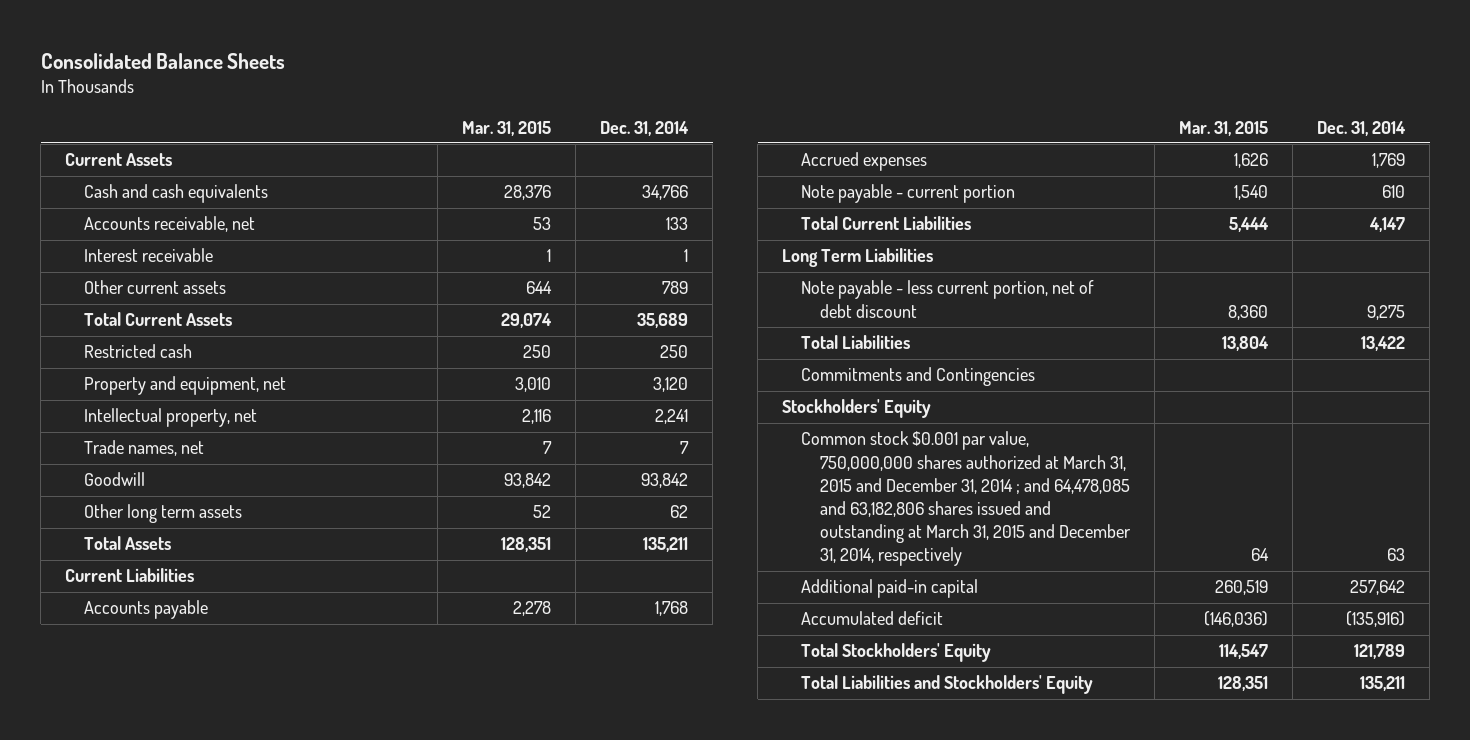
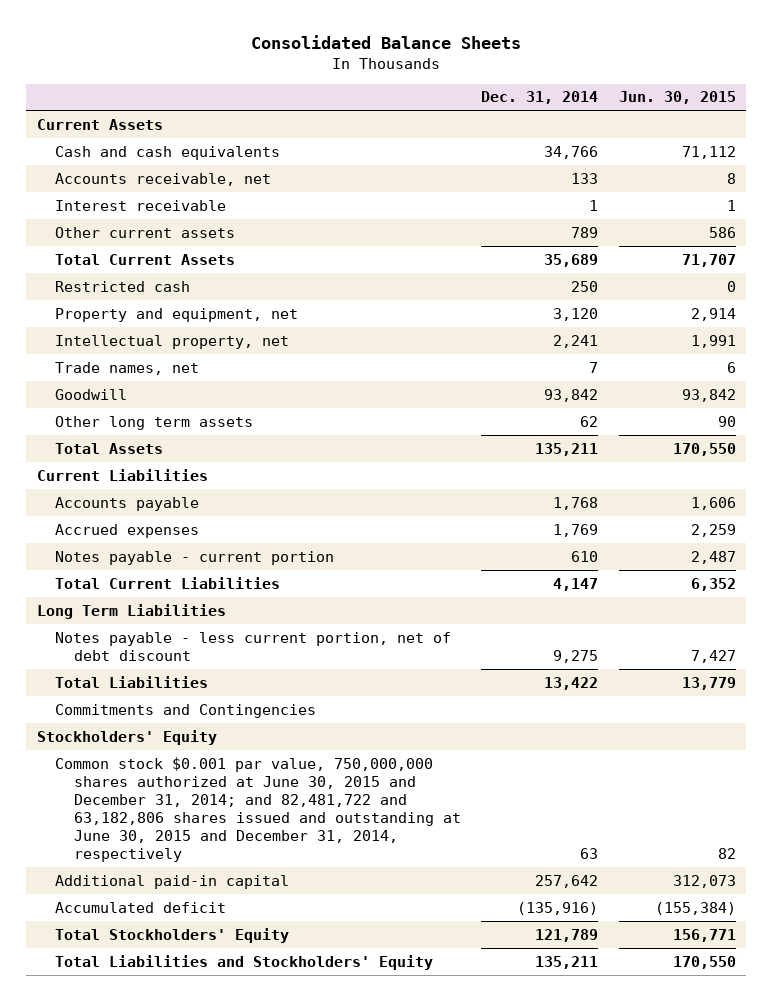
[462,120,552,136] Mar. 31, 2015 -> none
none -> [618,91,736,105] Jun. 30, 2015
[801,184,1016,204] Note payable - current portion -> [55,550,335,565] Notes payable - current portion
[801,280,1095,318] Note payable - less current portion, net of debt discount -> [55,631,452,661] Notes payable - less current portion, net of debt discount
[801,431,1132,567] Common stock $0.001 par value, 750,000,000 shares authorized at March 31, 2015 and December 31, 2014 ; and 64,478,085 and 63,182,806 shares issued and outstanding at March 31, 2015 and December 31, 2014, respectively -> [55,756,462,863] Common stock $0.001 par value, 750,000,000 shares authorized at June 30, 2015 and December 31, 2014; and 82,481,722 and 63,182,806 shares issued and outstanding at June 30, 2015 and December 31, 2014, respectively

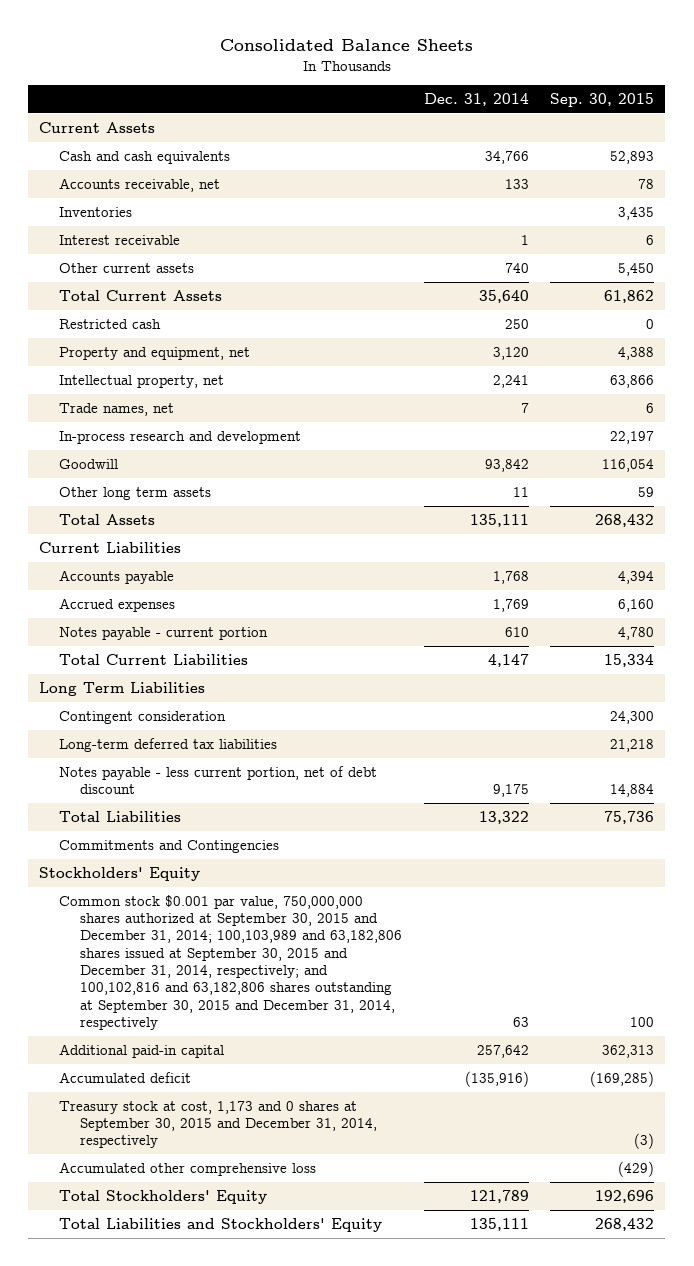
[618,91,736,105] Jun. 30, 2015 -> none
none -> [550,93,655,108] Sep. 30, 2015
none -> [59,206,133,217] Inventories
[571,226,599,238] 789 -> [504,262,529,273] 740
[544,253,599,267] 35,689 -> [478,289,529,303] 35,640
none -> [59,430,302,444] In-process research and development
[580,415,599,427] 62 -> [512,486,529,497] 11
[535,442,599,456] 135,211 -> [469,513,529,527] 135,111
none -> [59,710,227,724] Contingent consideration
none -> [59,737,278,752] Long-term deferred tax liabilities
[553,649,599,663] 9,275 -> [492,784,529,798] 9,175
[544,676,599,690] 13,422 -> [478,810,529,824] 13,322
[55,756,462,863] Common stock $0.001 par value, 750,000,000 shares authorized at June 30, 2015 and December 31, 2014; and 82,481,722 and 63,182,806 shares issued and outstanding at June 30, 2015 and December 31, 2014, respectively -> [59,894,402,1031] Common stock $0.001 par value, 750,000,000 shares authorized at September 30, 2015 and December 31, 2014; 100,103,989 and 63,182,806 shares issued at September 30, 2015 and December 31, 2014, respectively; and 100,102,816 and 63,182,806 shares outstanding at September 30, 2015 and December 31, 2014, respectively
none -> [59,1100,377,1149] Treasury stock at cost, 1,173 and 0 shares at September 30, 2015 and December 31, 2014, respectively
none -> [59,1161,317,1176] Accumulated other comprehensive loss
[535,955,599,969] 135,211 -> [469,1217,529,1231] 135,111

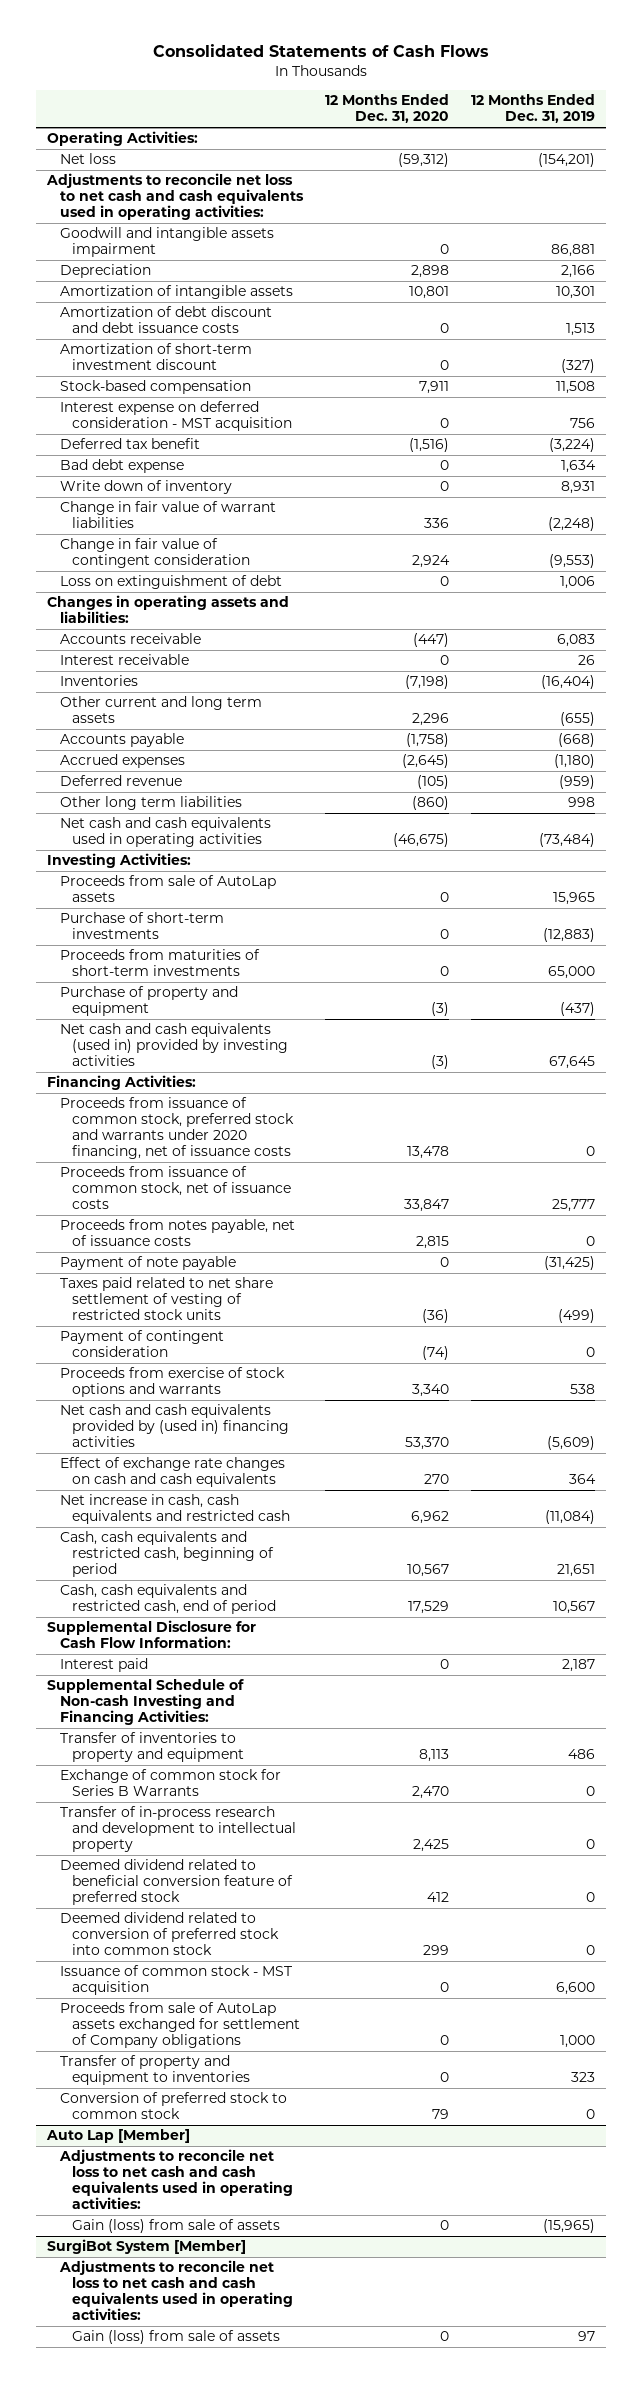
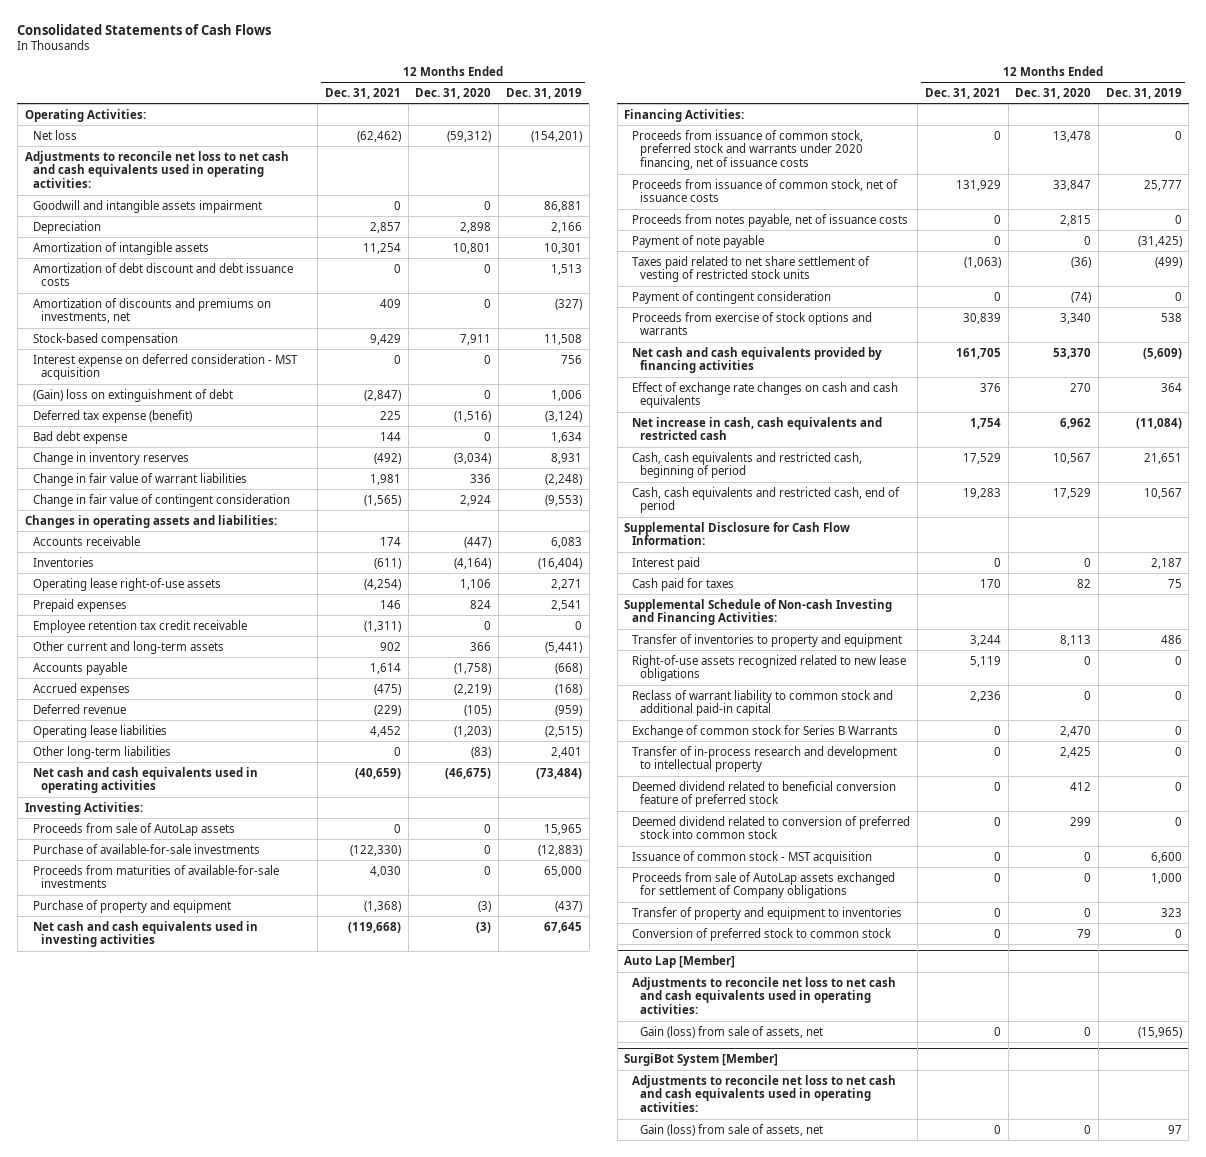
none -> [325,87,402,99] Dec. 31, 2021
[59,343,252,371] Amortization of short-term investment discount -> [32,297,271,324] Amortization of discounts and premiums on investments, net
none -> [32,388,233,402] (Gain) loss on extinguishment of debt
[59,438,200,450] Deferred tax benefit -> [32,409,192,423] Deferred tax expense (benefit)
[548,438,595,453] (3,224) -> [544,410,582,422] (3,124)
[59,480,232,495] Write down of inventory -> none
none -> [32,451,189,465] Change in inventory reserves
[59,575,282,590] Loss on extinguishment of debt -> none
[59,654,189,666] Interest receivable -> none
[404,675,449,690] (7,198) -> [454,557,492,569] (4,164)
none -> [32,577,221,591] Operating lease right-of-use assets
none -> [32,598,127,612] Prepaid expenses
none -> [32,619,247,633] Employee retention tax credit receivable
[59,696,262,724] Other current and long term assets -> [32,640,224,654] Other current and long-term assets
[411,713,449,727] 2,296 -> [470,641,492,651] 366
[559,712,595,727] (655) -> [544,641,582,653] (5,441)
[401,754,449,769] (2,645) -> [454,683,492,695] (2,219)
[553,754,595,769] (1,180) -> [554,683,582,695] (168)
none -> [32,724,167,738] Operating lease liabilities
[59,796,242,811] Other long term liabilities -> [32,745,171,759] Other long-term liabilities
[411,796,449,811] (860) -> [471,746,492,758] (83)
[567,797,595,808] 998 -> [550,746,582,758] 2,401
[59,912,224,940] Purchase of short-term investments -> [32,843,260,854] Purchase of available-for-sale investments
[59,949,260,977] Proceeds from maturities of short-term investments -> [32,864,279,889] Proceeds from maturities of available-for-sale investments
[59,1023,288,1067] Net cash and cash equivalents (used in) provided by investing activities -> [32,920,258,948] Net cash and cash equivalents used in investing activities
[59,1404,289,1448] Net cash and cash equivalents provided by (used in) financing activities -> [632,346,883,374] Net cash and cash equivalents provided by financing activities
none -> [632,577,735,591] Cash paid for taxes
none -> [632,654,907,682] Right-of-use assets recognized related to new lease obligations
none -> [632,689,894,717] Reclass of warrant liability to common stock and additional paid-in capital
[71,2219,280,2234] Gain (loss) from sale of assets -> [640,1025,824,1038] Gain (loss) from sale of assets, net
[71,2330,280,2345] Gain (loss) from sale of assets -> [640,1123,824,1136] Gain (loss) from sale of assets, net

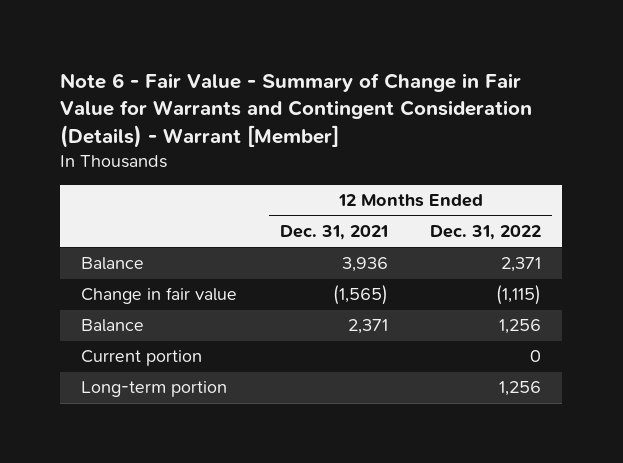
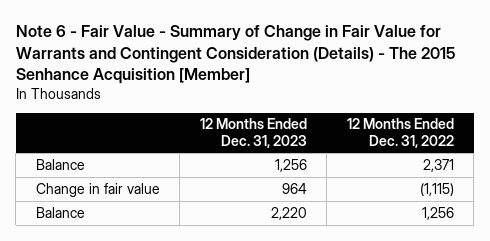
[60,72,533,149] Note 6 - Fair Value - Summary of Change in Fair Value for Warrants and Contingent Consideration (Details) - Warrant [Member] -> [15,25,455,85] Note 6 - Fair Value - Summary of Change in Fair Value for Warrants and Contingent Consideration (Details) - The 2015 Senhance Acquisition [Member]
[279,225,388,241] Dec. 31, 2021 -> none
none -> [199,118,307,148] 12 Months Ended Dec. 31, 2023
[81,350,203,367] Current portion -> none
[81,381,228,398] Long-term portion -> none

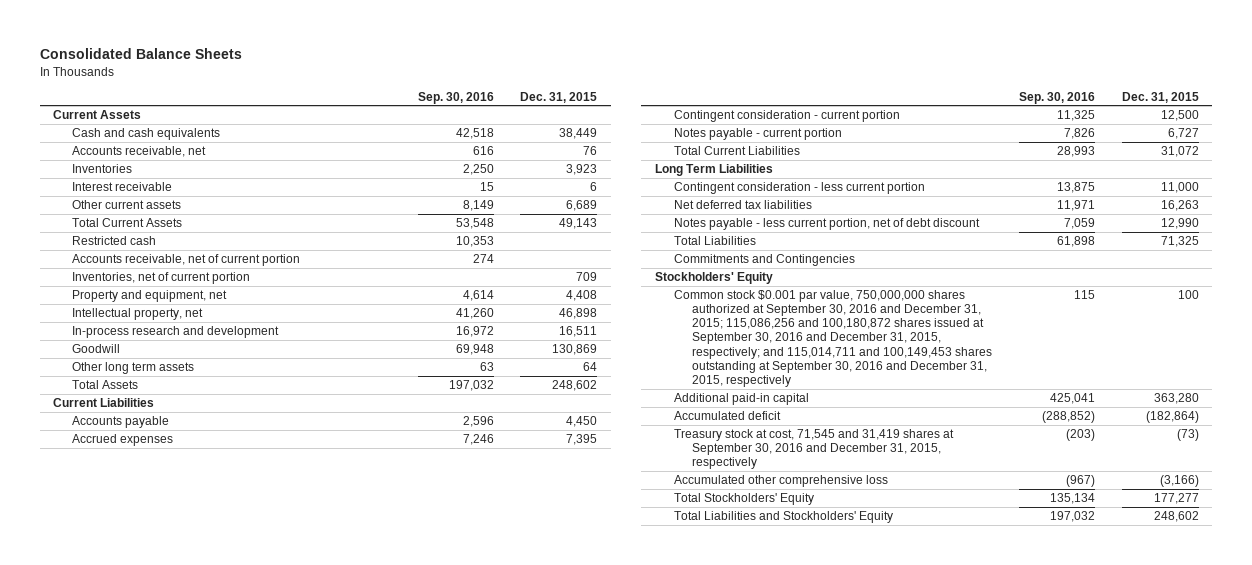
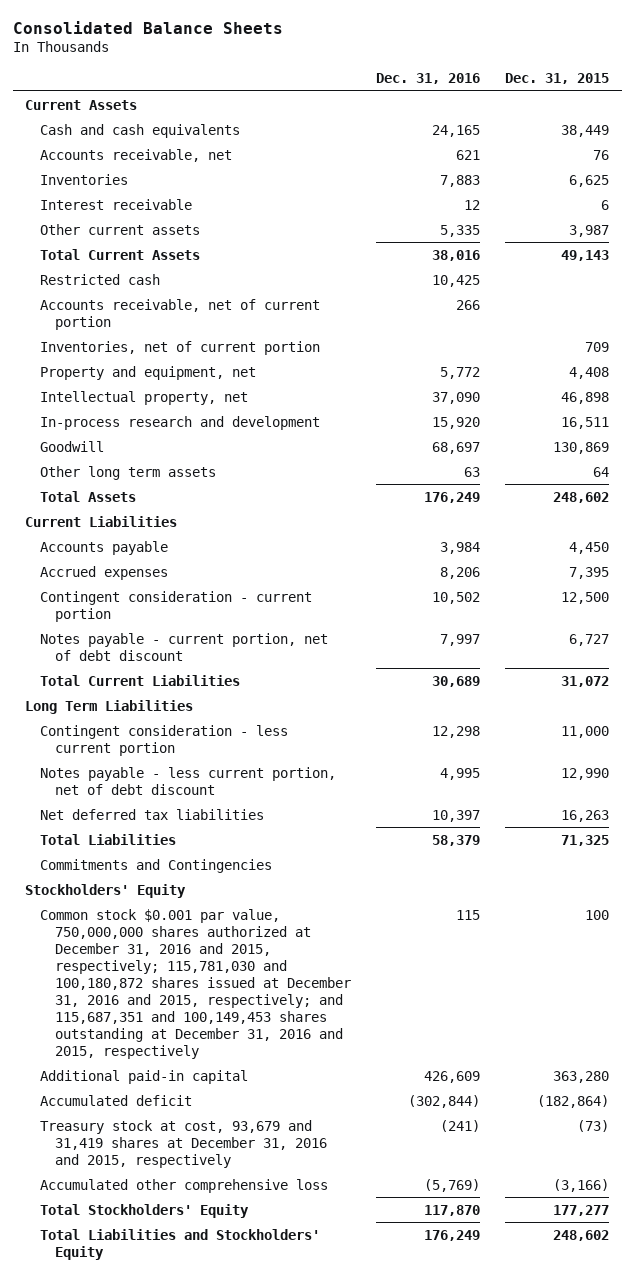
[417,91,494,104] Sep. 30, 2016 -> none
none -> [376,72,481,84] Dec. 31, 2016
[566,163,598,175] 3,923 -> [569,174,610,187] 6,625
[566,199,598,211] 6,689 -> [569,224,610,237] 3,987
[673,127,842,140] Notes payable - current portion -> [40,632,329,661] Notes payable - current portion, net of debt discount
[673,199,812,209] Net deferred tax liabilities -> [40,808,265,820] Net deferred tax liabilities
[673,289,993,387] Common stock $0.001 par value, 750,000,000 shares authorized at September 30, 2016 and December 31, 2015; 115,086,256 and 100,180,872 shares issued at September 30, 2016 and December 31, 2015, respectively; and 115,014,711 and 100,149,453 shares outstanding at September 30, 2016 and December 31, 2015, respectively -> [40,908,352,1059] Common stock $0.001 par value, 750,000,000 shares authorized at December 31, 2016 and 2015, respectively; 115,781,030 and 100,180,872 shares issued at December 31, 2016 and 2015, respectively; and 115,687,351 and 100,149,453 shares outstanding at December 31, 2016 and 2015, respectively
[673,428,954,470] Treasury stock at cost, 71,545 and 31,419 shares at September 30, 2016 and December 31, 2015, respectively -> [40,1119,328,1168] Treasury stock at cost, 93,679 and 31,419 shares at December 31, 2016 and 2015, respectively

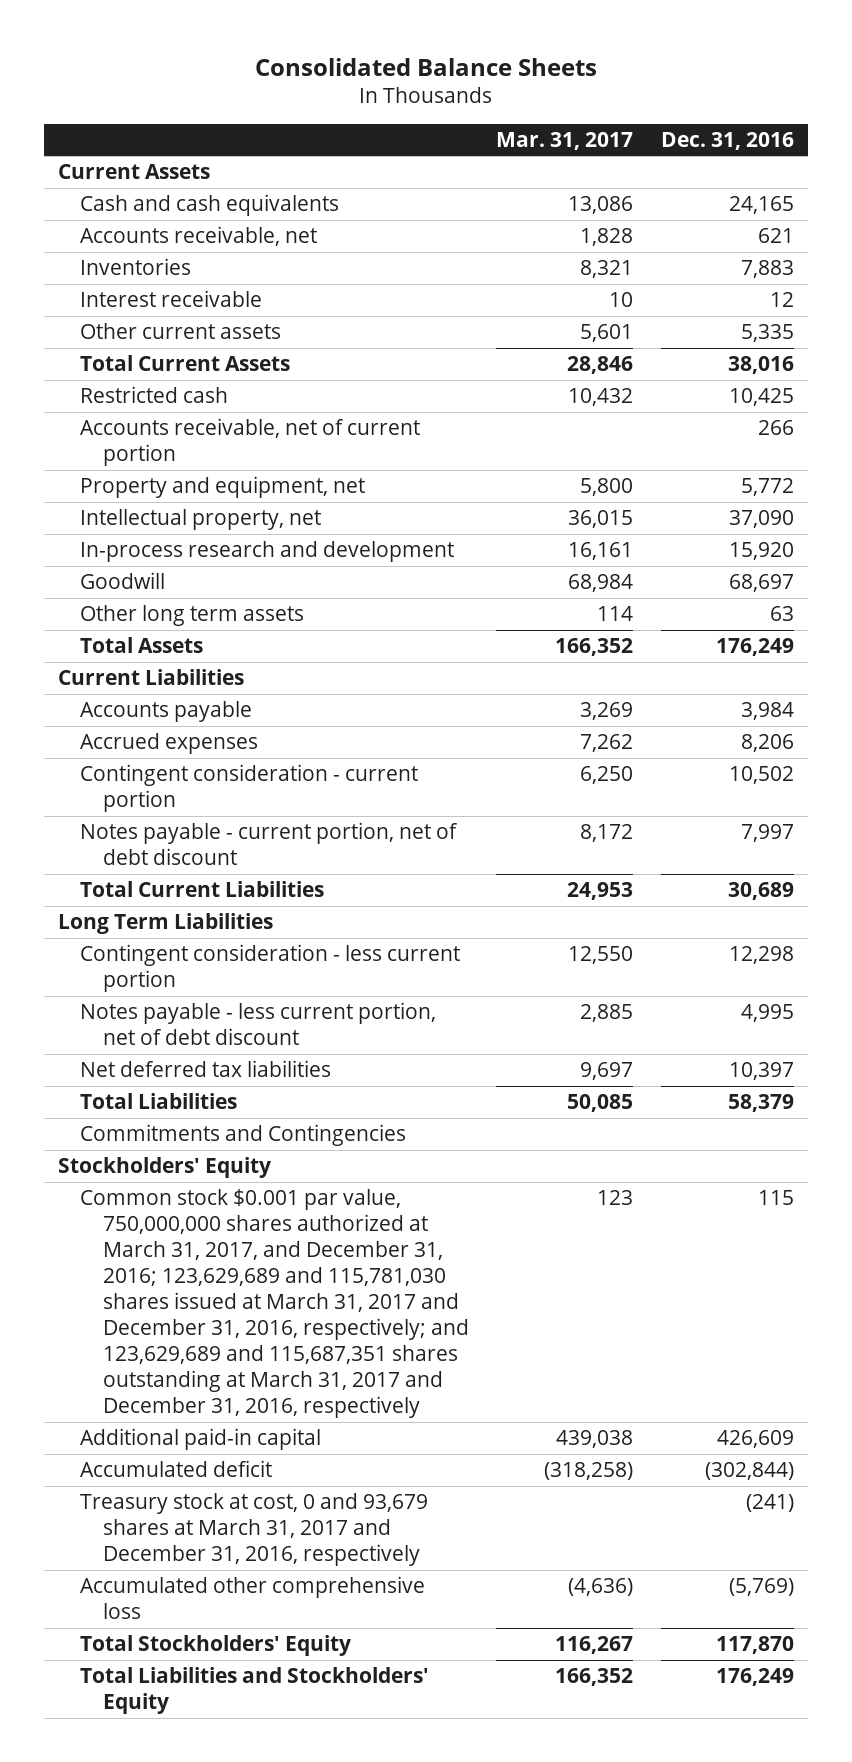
[505,72,610,84] Dec. 31, 2015 -> none
none -> [496,131,634,150] Mar. 31, 2017
[40,340,321,355] Inventories, net of current portion -> none
[40,908,352,1059] Common stock $0.001 par value, 750,000,000 shares authorized at December 31, 2016 and 2015, respectively; 115,781,030 and 100,180,872 shares issued at December 31, 2016 and 2015, respectively; and 115,687,351 and 100,149,453 shares outstanding at December 31, 2016 and 2015, respectively -> [80,1189,469,1419] Common stock $0.001 par value, 750,000,000 shares authorized at March 31, 2017, and December 31, 2016; 123,629,689 and 115,781,030 shares issued at March 31, 2017 and December 31, 2016, respectively; and 123,629,689 and 115,687,351 shares outstanding at March 31, 2017 and December 31, 2016, respectively
[40,1119,328,1168] Treasury stock at cost, 93,679 and 31,419 shares at December 31, 2016 and 2015, respectively -> [80,1493,429,1567] Treasury stock at cost, 0 and 93,679 shares at March 31, 2017 and December 31, 2016, respectively

